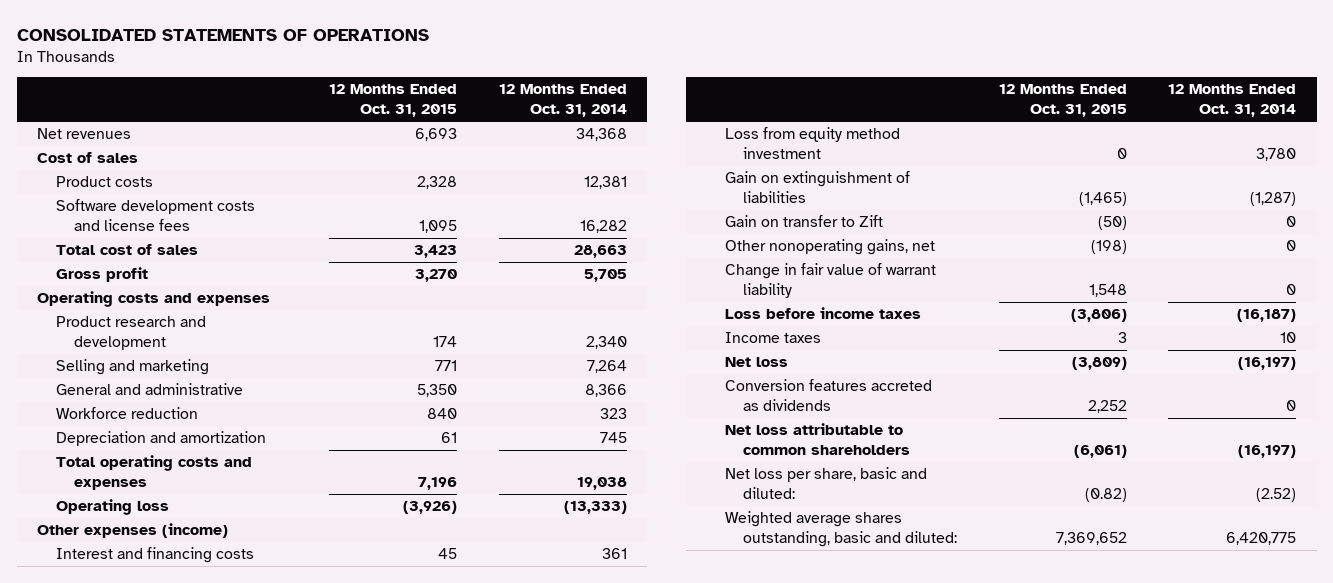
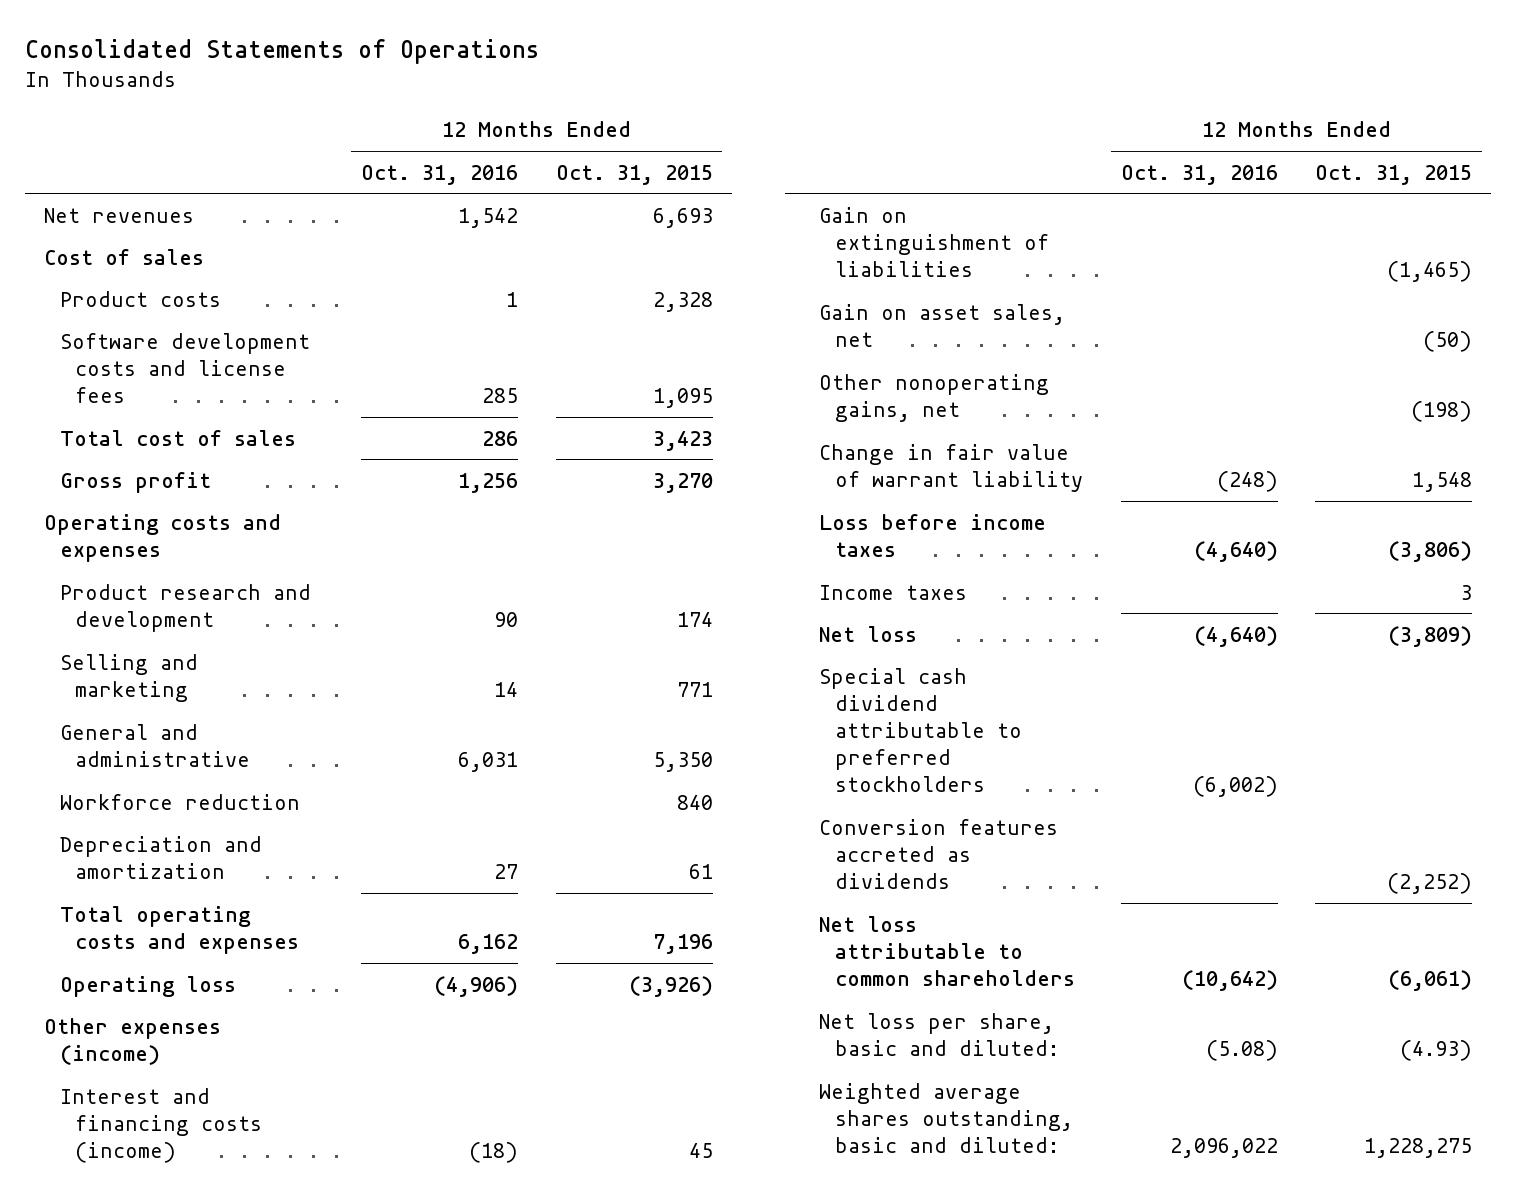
[16,28,429,41] CONSOLIDATED STATEMENTS OF OPERATIONS -> [25,39,540,65] Consolidated Statements of Operations
[498,84,627,118] 12 Months Ended Oct. 31, 2014 -> none
none -> [360,164,518,185] Oct. 31, 2016
[725,127,901,160] Loss from equity method investment -> none
[55,547,254,564] Interest and financing costs -> [59,1087,262,1163] Interest and financing costs (income)
[725,215,884,228] Gain on transfer to Zift -> none
none -> [819,303,1066,347] Gain on asset sales, net
none -> [819,667,1022,793] Special cash dividend attributable to preferred stockholders
[1087,400,1127,414] 2,252 -> [1387,872,1473,894] (2,252)
[1084,488,1127,503] (0.82) -> [1400,1039,1473,1061] (4.93)
[1055,532,1127,546] 7,369,652 -> [1364,1137,1473,1158] 1,228,275

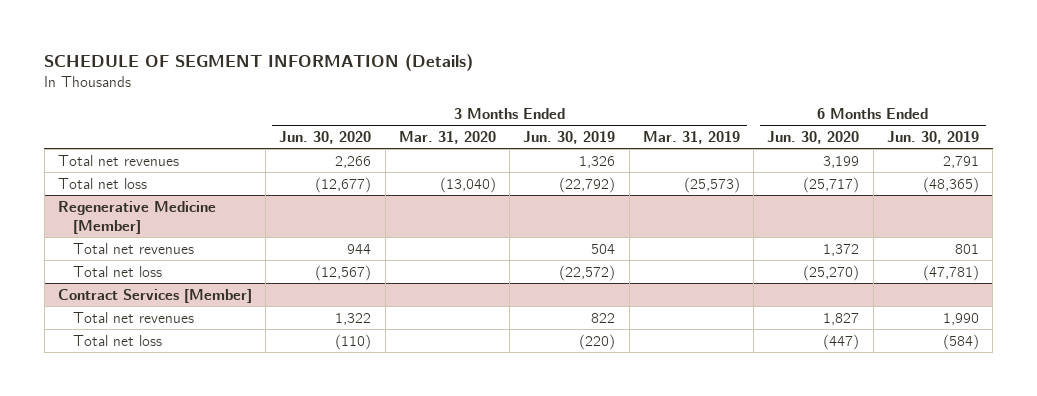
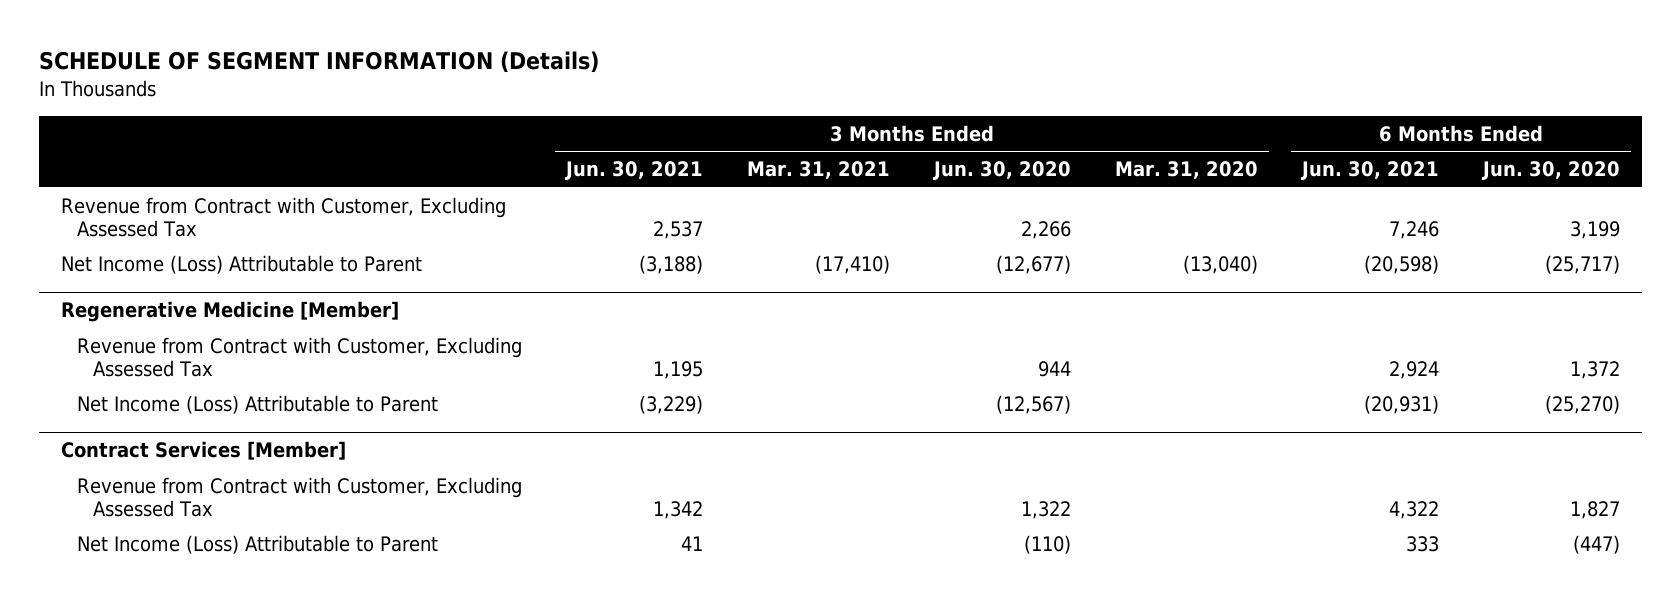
[523,131,616,145] Jun. 30, 2019 -> none
[642,131,740,145] Mar. 31, 2019 -> none
[886,131,979,145] Jun. 30, 2019 -> none
none -> [564,161,703,181] Jun. 30, 2021
none -> [746,161,890,180] Mar. 31, 2021
none -> [1300,161,1439,181] Jun. 30, 2021
[57,154,179,166] Total net revenues -> [60,196,506,237] Revenue from Contract with Customer, Excluding Assessed Tax
[57,177,147,189] Total net loss -> [60,254,422,274] Net Income (Loss) Attributable to Parent
[73,242,195,254] Total net revenues -> [76,336,522,377] Revenue from Contract with Customer, Excluding Assessed Tax
[73,265,163,277] Total net loss -> [76,394,438,414] Net Income (Loss) Attributable to Parent
[73,311,195,323] Total net revenues -> [76,476,522,517] Revenue from Contract with Customer, Excluding Assessed Tax
[73,334,163,346] Total net loss -> [76,534,438,554] Net Income (Loss) Attributable to Parent

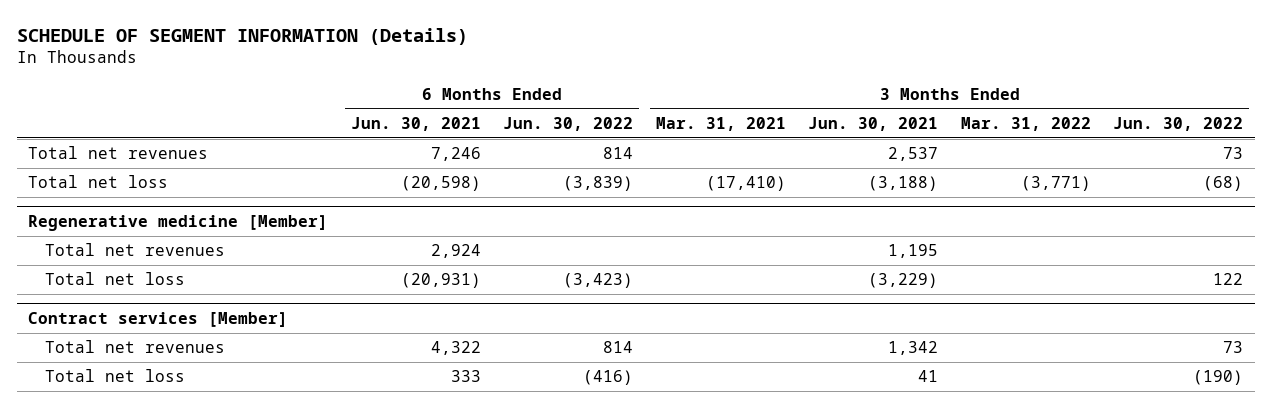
[932,161,1071,181] Jun. 30, 2020 -> none
[1114,161,1258,180] Mar. 31, 2020 -> none
[1481,161,1620,181] Jun. 30, 2020 -> none
none -> [503,116,634,131] Jun. 30, 2022
none -> [960,116,1091,131] Mar. 31, 2022
none -> [1113,116,1244,131] Jun. 30, 2022
[60,196,506,237] Revenue from Contract with Customer, Excluding Assessed Tax -> [28,146,209,160] Total net revenues
[60,254,422,274] Net Income (Loss) Attributable to Parent -> [28,175,169,189] Total net loss
[60,301,399,323] Regenerative Medicine [Member] -> [28,215,329,232] Regenerative medicine [Member]
[76,336,522,377] Revenue from Contract with Customer, Excluding Assessed Tax -> [45,243,226,257] Total net revenues
[76,394,438,414] Net Income (Loss) Attributable to Parent -> [45,272,186,286] Total net loss
[60,441,346,461] Contract Services [Member] -> [28,312,289,328] Contract services [Member]
[76,476,522,517] Revenue from Contract with Customer, Excluding Assessed Tax -> [45,340,226,354] Total net revenues
[76,534,438,554] Net Income (Loss) Attributable to Parent -> [45,369,186,383] Total net loss

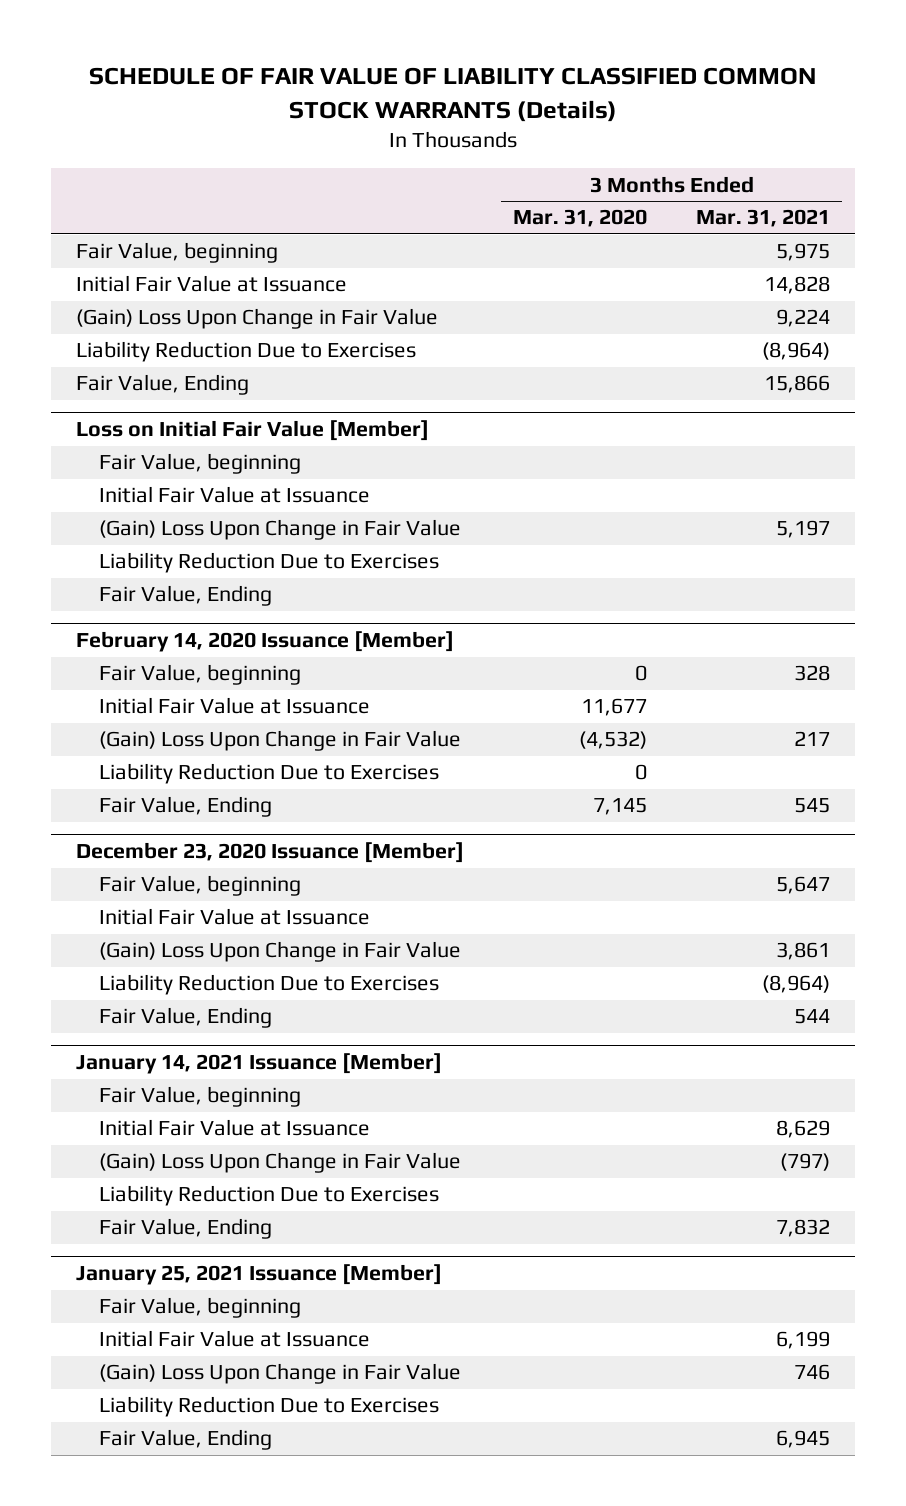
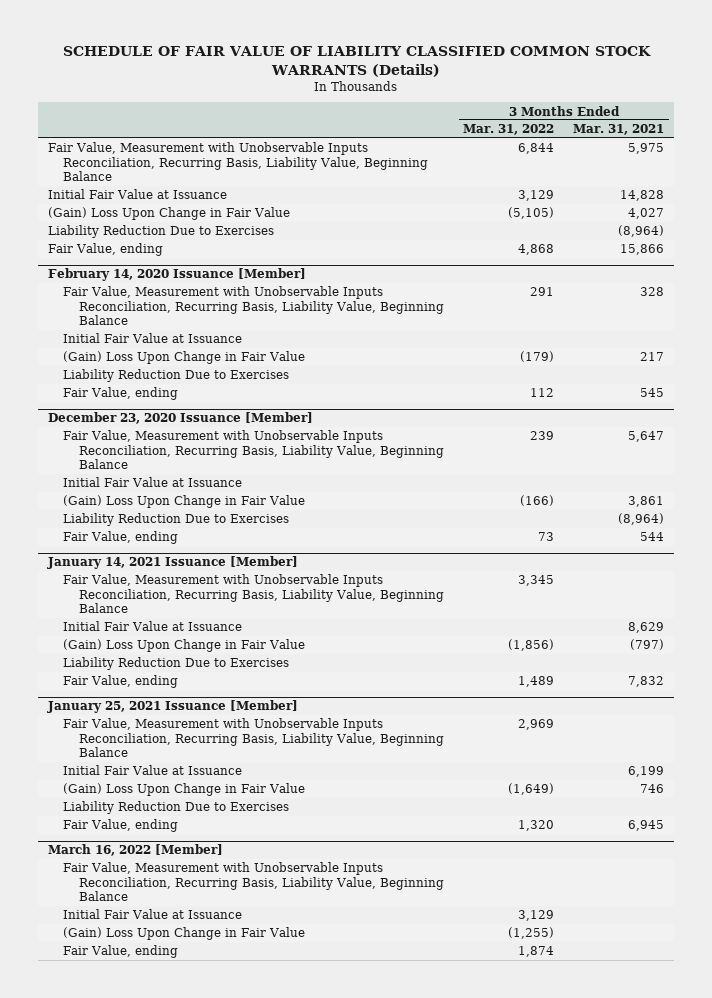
[512,209,647,228] Mar. 31, 2020 -> none
none -> [463,124,555,136] Mar. 31, 2022
[75,242,278,264] Fair Value, beginning -> [47,142,429,182] Fair Value, Measurement with Unobservable Inputs Reconciliation, Recurring Basis, Liability Value, Beginning Balance
[776,309,831,328] 9,224 -> [628,208,665,220] 4,027
[75,420,429,442] Loss on Initial Fair Value [Member] -> none
[99,453,302,475] Fair Value, beginning -> none
[99,486,371,504] Initial Fair Value at Issuance -> none
[99,519,462,541] (Gain) Loss Upon Change in Fair Value -> none
[99,552,440,574] Liability Reduction Due to Exercises -> none
[99,585,273,607] Fair Value, Ending -> none
[75,374,249,396] Fair Value, Ending -> [47,243,163,257] Fair Value, ending
[99,664,302,686] Fair Value, beginning -> [63,286,445,326] Fair Value, Measurement with Unobservable Inputs Reconciliation, Recurring Basis, Liability Value, Beginning Balance
[99,796,273,818] Fair Value, Ending -> [63,387,179,401] Fair Value, ending
[99,875,302,897] Fair Value, beginning -> [63,430,445,470] Fair Value, Measurement with Unobservable Inputs Reconciliation, Recurring Basis, Liability Value, Beginning Balance
[99,1007,273,1029] Fair Value, Ending -> [63,531,179,545] Fair Value, ending
[99,1086,302,1108] Fair Value, beginning -> [63,574,445,614] Fair Value, Measurement with Unobservable Inputs Reconciliation, Recurring Basis, Liability Value, Beginning Balance
[99,1218,273,1240] Fair Value, Ending -> [63,675,179,689] Fair Value, ending
[99,1297,302,1319] Fair Value, beginning -> [63,718,445,758] Fair Value, Measurement with Unobservable Inputs Reconciliation, Recurring Basis, Liability Value, Beginning Balance
[99,1429,273,1451] Fair Value, Ending -> [63,819,179,833] Fair Value, ending
none -> [47,844,223,857] March 16, 2022 [Member]
none -> [63,862,445,902] Fair Value, Measurement with Unobservable Inputs Reconciliation, Recurring Basis, Liability Value, Beginning Balance
none -> [63,909,243,920] Initial Fair Value at Issuance
none -> [63,927,306,941] (Gain) Loss Upon Change in Fair Value
none -> [63,945,179,959] Fair Value, ending

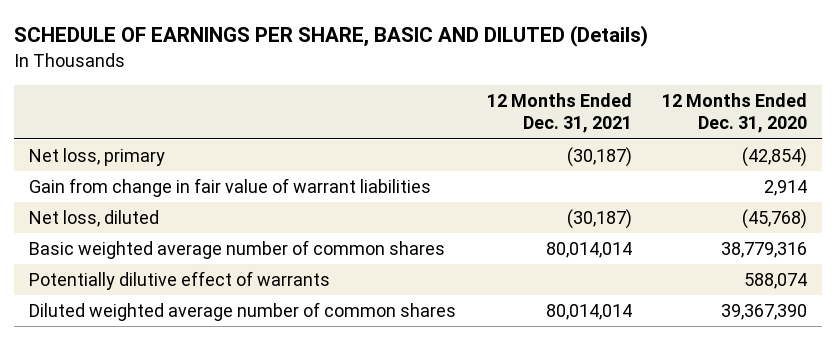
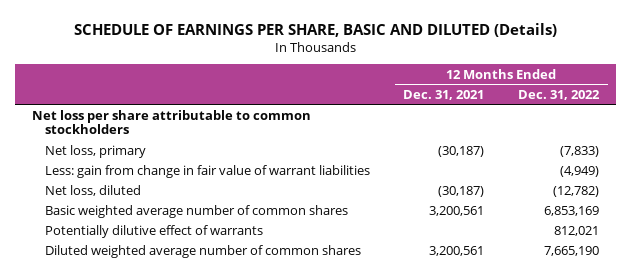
[661,92,807,134] 12 Months Ended Dec. 31, 2020 -> none
none -> [518,89,601,100] Dec. 31, 2022
none -> [32,109,312,135] Net loss per share attributable to common stockholders
[29,178,432,198] Gain from change in fair value of warrant liabilities -> [44,164,370,178] Less: gain from change in fair value of warrant liabilities
[545,242,632,259] 80,014,014 -> [429,205,485,216] 3,200,561
[545,304,632,321] 80,014,014 -> [429,245,485,256] 3,200,561

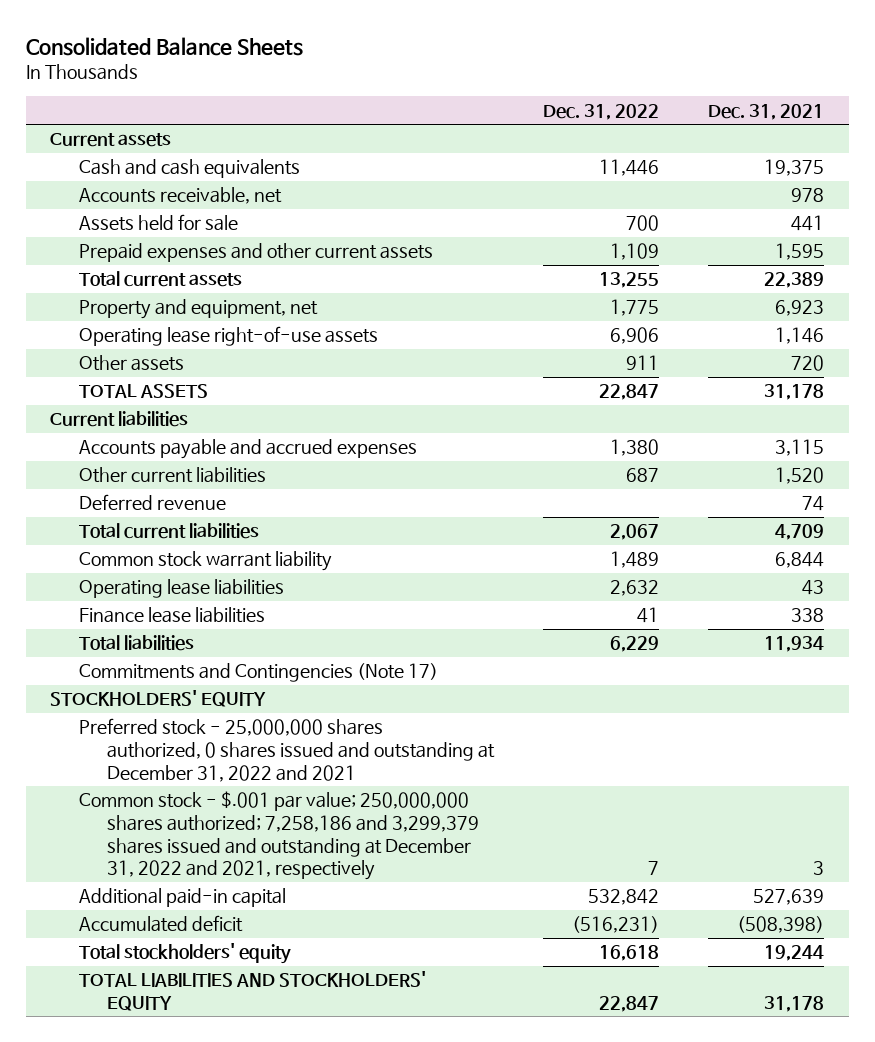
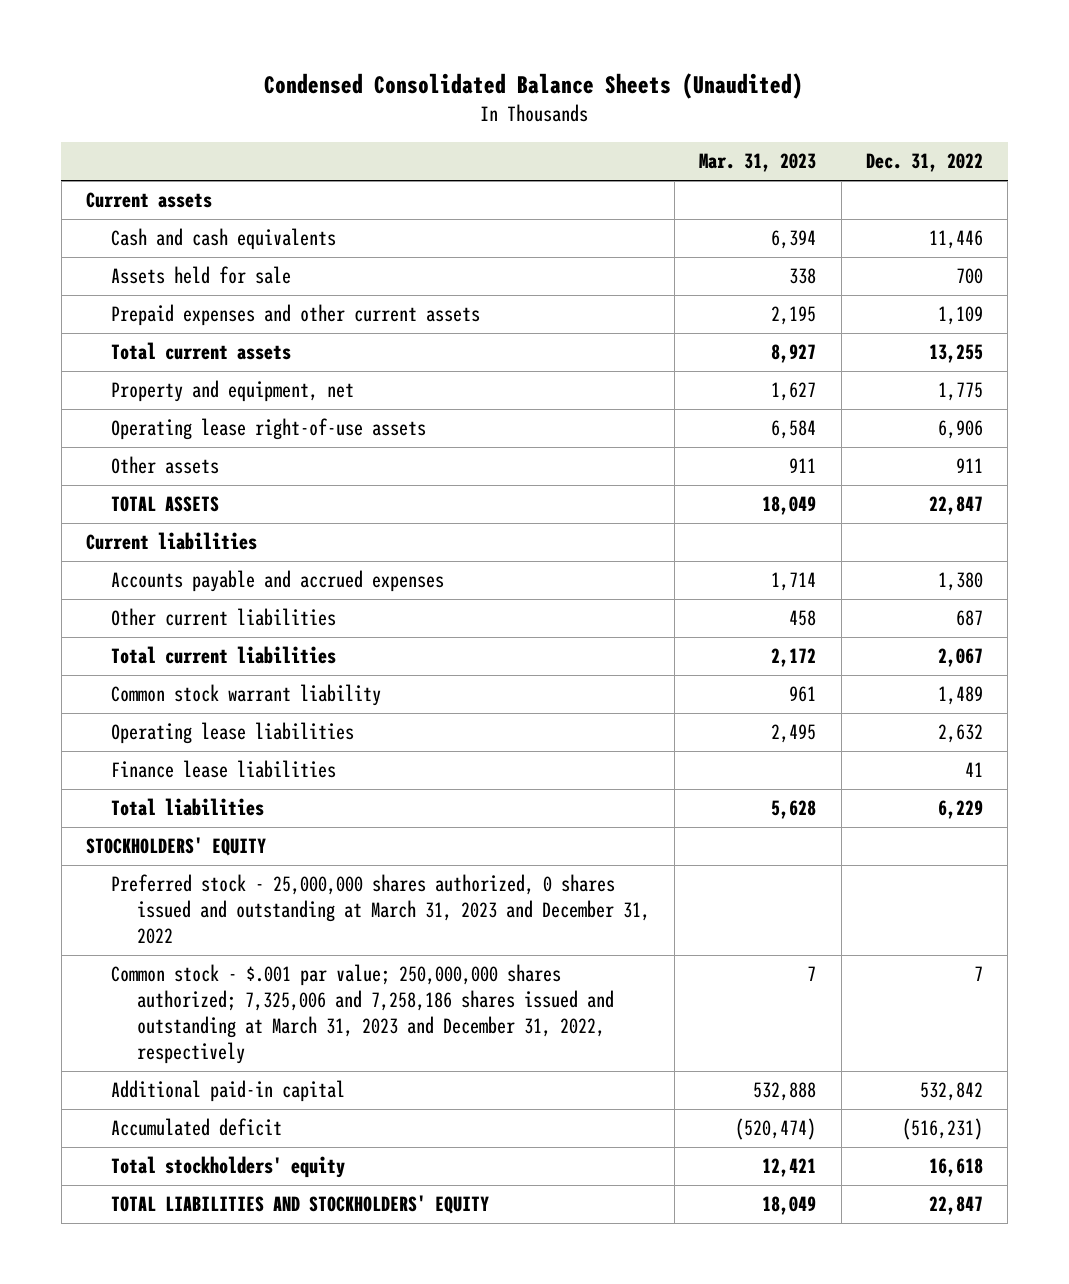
[25,36,303,56] Consolidated Balance Sheets -> [264,73,804,100] Condensed Consolidated Balance Sheets (Unaudited)
[708,103,825,120] Dec. 31, 2021 -> none
none -> [699,153,817,173] Mar. 31, 2023
[78,187,282,205] Accounts receivable, net -> none
[78,494,226,511] Deferred revenue -> none
[78,663,438,683] Commitments and Contingencies (Note 17) -> none
[78,718,496,782] Preferred stock - 25,000,000 shares authorized, 0 shares issued and outstanding at December 31, 2022 and 2021 -> [111,874,650,945] Preferred stock - 25,000,000 shares authorized, 0 shares issued and outstanding at March 31, 2023 and December 31, 2022
[78,791,480,881] Common stock - $.001 par value; 250,000,000 shares authorized; 7,258,186 and 3,299,379 shares issued and outstanding at December 31, 2022 and 2021, respectively -> [111,964,614,1064] Common stock - $.001 par value; 250,000,000 shares authorized; 7,325,006 and 7,258,186 shares issued and outstanding at March 31, 2023 and December 31, 2022, respectively

